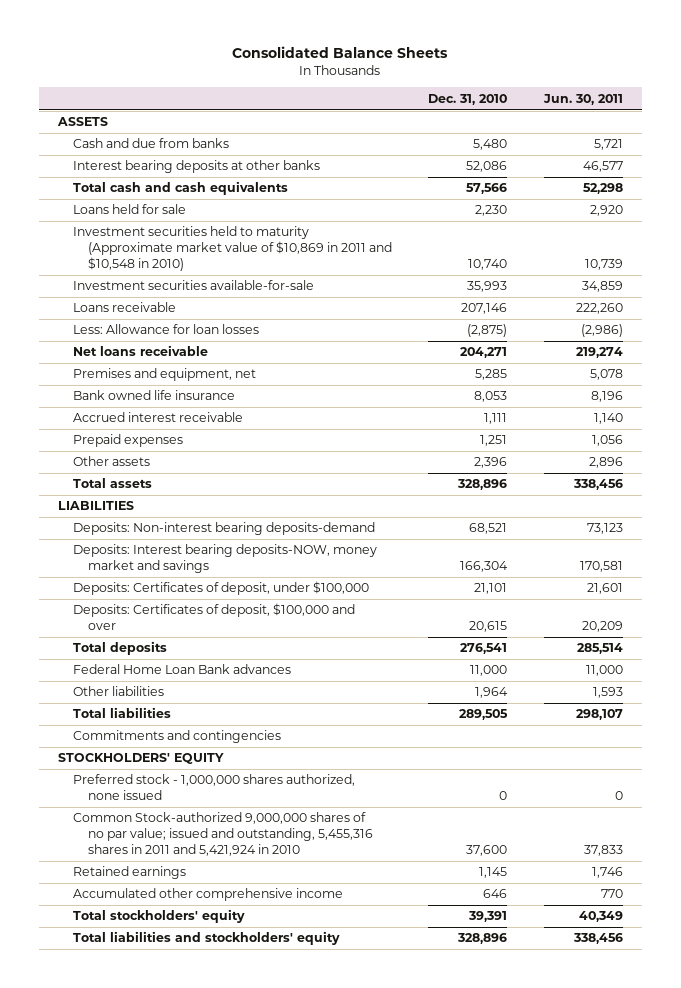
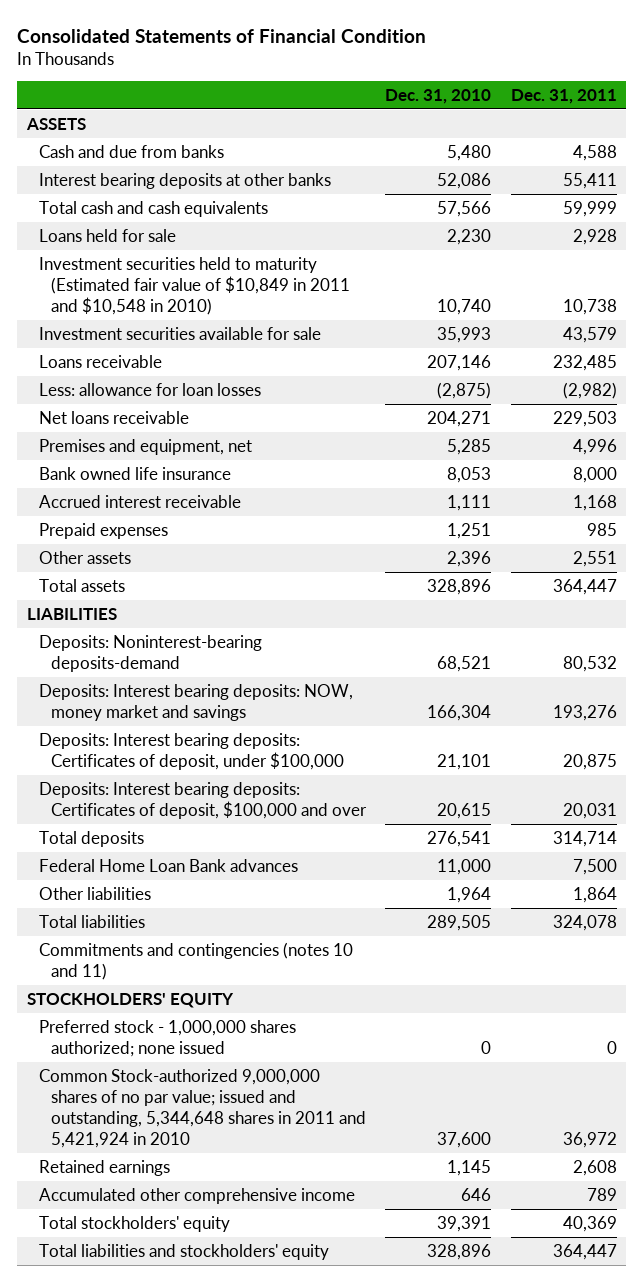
[232,46,449,59] Consolidated Balance Sheets -> [17,28,427,43] Consolidated Statements of Financial Condition
[543,93,624,105] Jun. 30, 2011 -> none
none -> [510,88,617,104] Dec. 31, 2011
[72,226,392,272] Investment securities held to maturity (Approximate market value of $10,869 in 2011 and $10,548 in 2010) -> [39,256,351,315] Investment securities held to maturity (Estimated fair value of $10,849 in 2011 and $10,548 in 2010)
[72,280,314,291] Investment securities available-for-sale -> [39,326,322,340] Investment securities available for sale
[72,324,259,335] Less: Allowance for loan losses -> [39,382,262,396] Less: allowance for loan losses
[72,522,375,536] Deposits: Non-interest bearing deposits-demand -> [39,634,263,672] Deposits: Noninterest-bearing deposits-demand
[72,544,377,574] Deposits: Interest bearing deposits-NOW, money market and savings -> [39,683,354,721] Deposits: Interest bearing deposits: NOW, money market and savings
[72,581,369,596] Deposits: Certificates of deposit, under $100,000 -> [39,732,345,770] Deposits: Interest bearing deposits: Certificates of deposit, under $100,000
[72,603,355,631] Deposits: Certificates of deposit, $100,000 and over -> [39,781,368,819] Deposits: Interest bearing deposits: Certificates of deposit, $100,000 and over
[72,730,281,744] Commitments and contingencies -> [39,941,354,980] Commitments and contingencies (notes 10 and 11)
[72,774,355,801] Preferred stock - 1,000,000 shares authorized, none issued -> [39,1019,297,1057] Preferred stock - 1,000,000 shares authorized; none issued
[72,812,373,857] Common Stock-authorized 9,000,000 shares of no par value; issued and outstanding, 5,455,316 shares in 2011 and 5,421,924 in 2010 -> [39,1068,367,1148] Common Stock-authorized 9,000,000 shares of no par value; issued and outstanding, 5,344,648 shares in 2011 and 5,421,924 in 2010

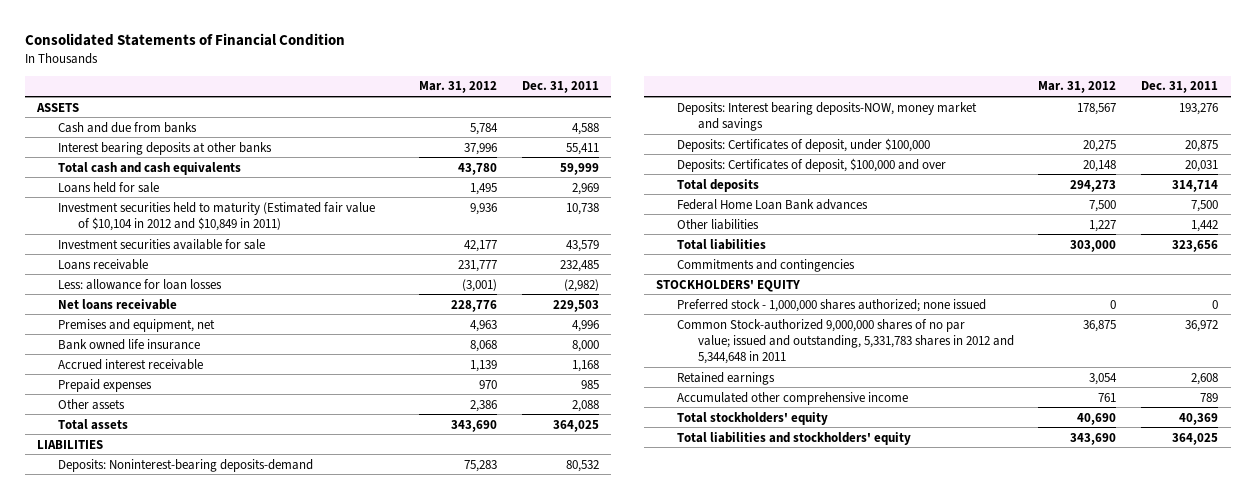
[385,88,492,104] Dec. 31, 2010 -> none
none -> [419,81,498,94] Mar. 31, 2012
[572,228,617,245] 2,928 -> [571,182,599,195] 2,969
[39,256,351,315] Investment securities held to maturity (Estimated fair value of $10,849 in 2011 and $10,548 in 2010) -> [57,201,375,231] Investment securities held to maturity (Estimated fair value of $10,104 in 2012 and $10,849 in 2011)
[572,550,617,567] 2,551 -> [571,399,599,412] 2,088
[552,578,617,595] 364,447 -> [552,419,599,432] 364,025
[39,683,354,721] Deposits: Interest bearing deposits: NOW, money market and savings -> [677,101,978,131] Deposits: Interest bearing deposits-NOW, money market and savings
[39,732,345,770] Deposits: Interest bearing deposits: Certificates of deposit, under $100,000 -> [677,137,931,152] Deposits: Certificates of deposit, under $100,000
[39,781,368,819] Deposits: Interest bearing deposits: Certificates of deposit, $100,000 and over -> [677,157,947,172] Deposits: Certificates of deposit, $100,000 and over
[572,886,617,903] 1,864 -> [1191,219,1219,232] 1,442
[552,914,617,931] 324,078 -> [1172,239,1219,252] 323,656
[39,941,354,980] Commitments and contingencies (notes 10 and 11) -> [677,258,856,272] Commitments and contingencies
[39,1068,367,1148] Common Stock-authorized 9,000,000 shares of no par value; issued and outstanding, 5,344,648 shares in 2011 and 5,421,924 in 2010 -> [677,318,1014,365] Common Stock-authorized 9,000,000 shares of no par value; issued and outstanding, 5,331,783 shares in 2012 and 5,344,648 in 2011
[552,1243,617,1260] 364,447 -> [1172,432,1219,445] 364,025

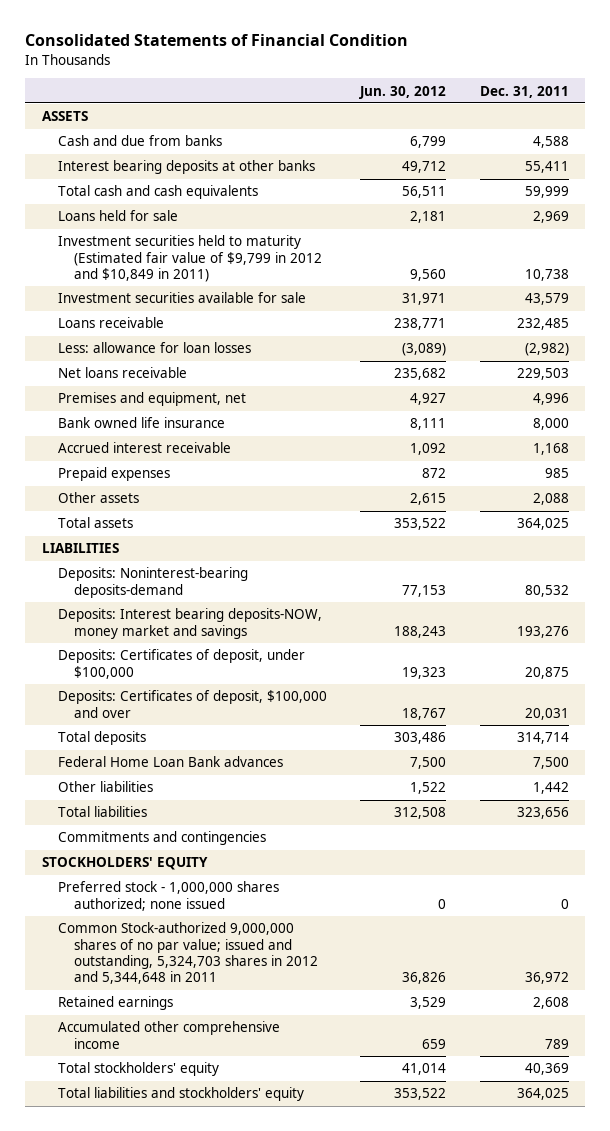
[419,81,498,94] Mar. 31, 2012 -> none
none -> [359,85,447,99] Jun. 30, 2012
[57,201,375,231] Investment securities held to maturity (Estimated fair value of $10,104 in 2012 and $10,849 in 2011) -> [57,235,323,283] Investment securities held to maturity (Estimated fair value of $9,799 in 2012 and $10,849 in 2011)
[677,318,1014,365] Common Stock-authorized 9,000,000 shares of no par value; issued and outstanding, 5,331,783 shares in 2012 and 5,344,648 in 2011 -> [57,922,319,985] Common Stock-authorized 9,000,000 shares of no par value; issued and outstanding, 5,324,703 shares in 2012 and 5,344,648 in 2011

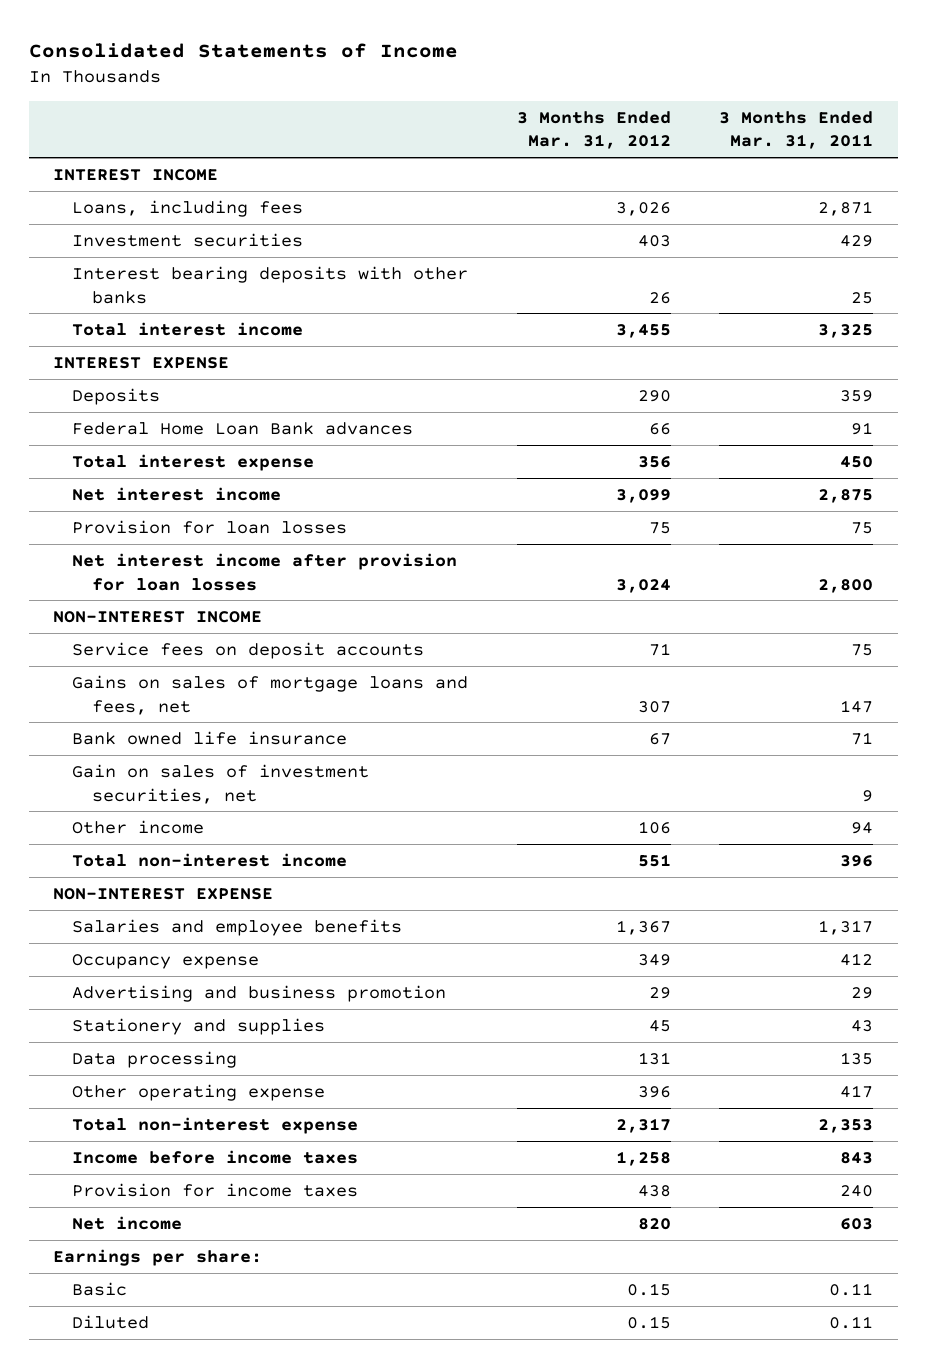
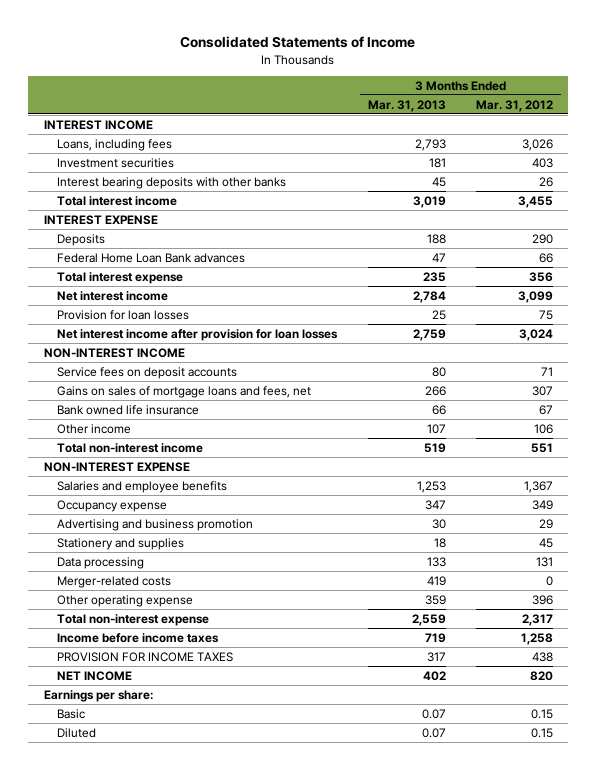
[719,110,874,150] 3 Months Ended Mar. 31, 2011 -> none
none -> [367,99,446,112] Mar. 31, 2013
[72,763,370,804] Gain on sales of investment securities, net -> none
none -> [57,575,172,588] Merger-related costs
[72,1182,359,1197] Provision for income taxes -> [57,651,234,662] PROVISION FOR INCOME TAXES
[72,1215,183,1230] Net income -> [57,670,133,681] NET INCOME

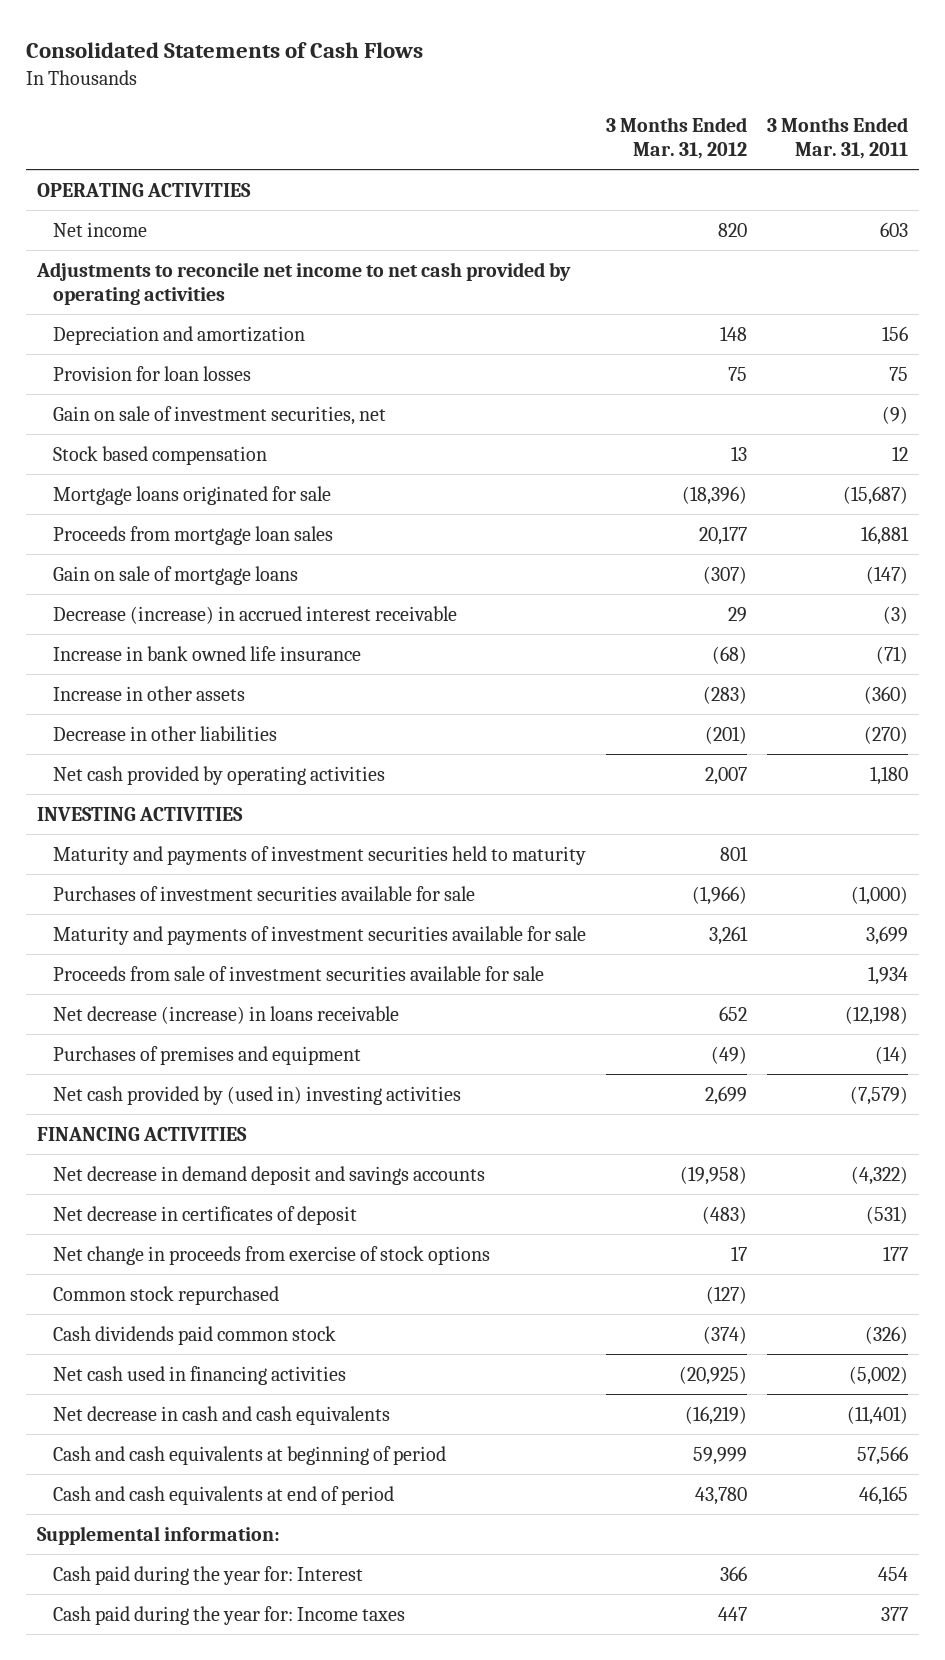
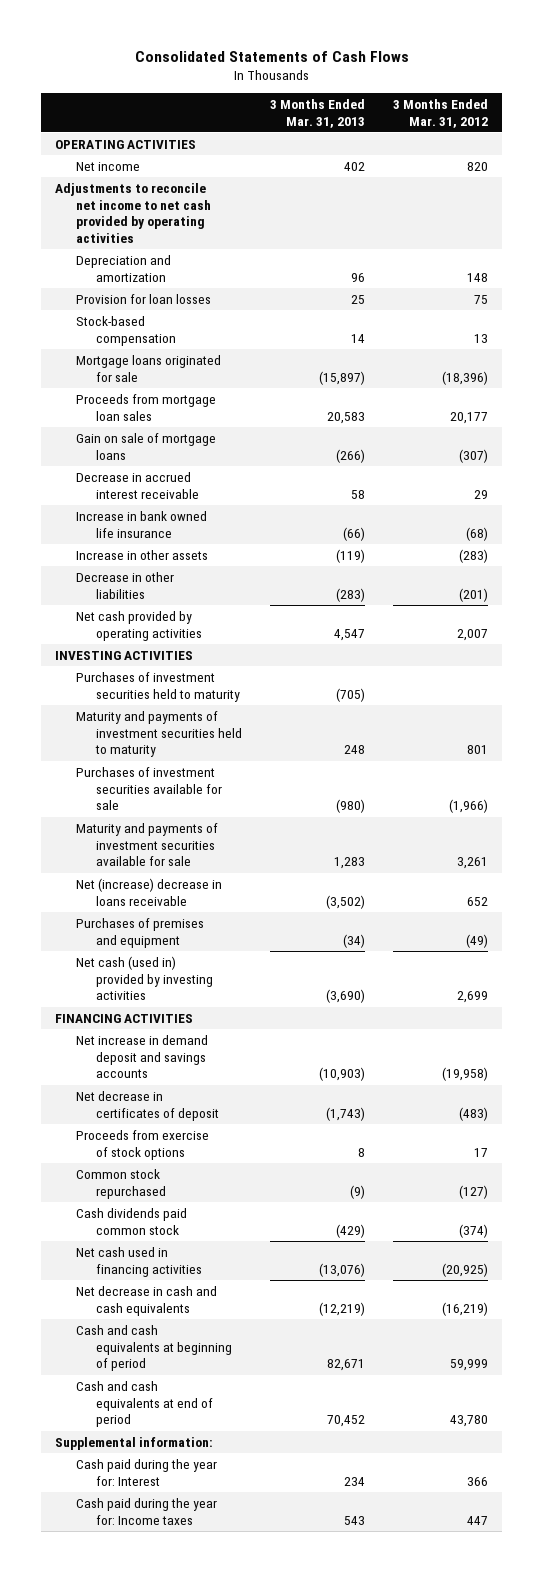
[767,116,909,160] 3 Months Ended Mar. 31, 2011 -> none
none -> [270,98,366,128] 3 Months Ended Mar. 31, 2013
[52,405,386,425] Gain on sale of investment securities, net -> none
[52,445,267,465] Stock based compensation -> [75,315,177,346] Stock-based compensation
[52,605,457,624] Decrease (increase) in accrued interest receivable -> [75,471,200,499] Decrease in accrued interest receivable
none -> [75,671,241,702] Purchases of investment securities held to maturity
[52,965,544,981] Proceeds from sale of investment securities available for sale -> none
[52,1005,399,1024] Net decrease (increase) in loans receivable -> [75,877,222,906] Net (increase) decrease in loans receivable
[52,1085,461,1105] Net cash provided by (used in) investing activities -> [75,955,214,1001] Net cash (used in) provided by investing activities
[52,1165,485,1185] Net decrease in demand deposit and savings accounts -> [75,1034,208,1079] Net increase in demand deposit and savings accounts
[52,1245,490,1265] Net change in proceeds from exercise of stock options -> [75,1129,209,1160] Proceeds from exercise of stock options

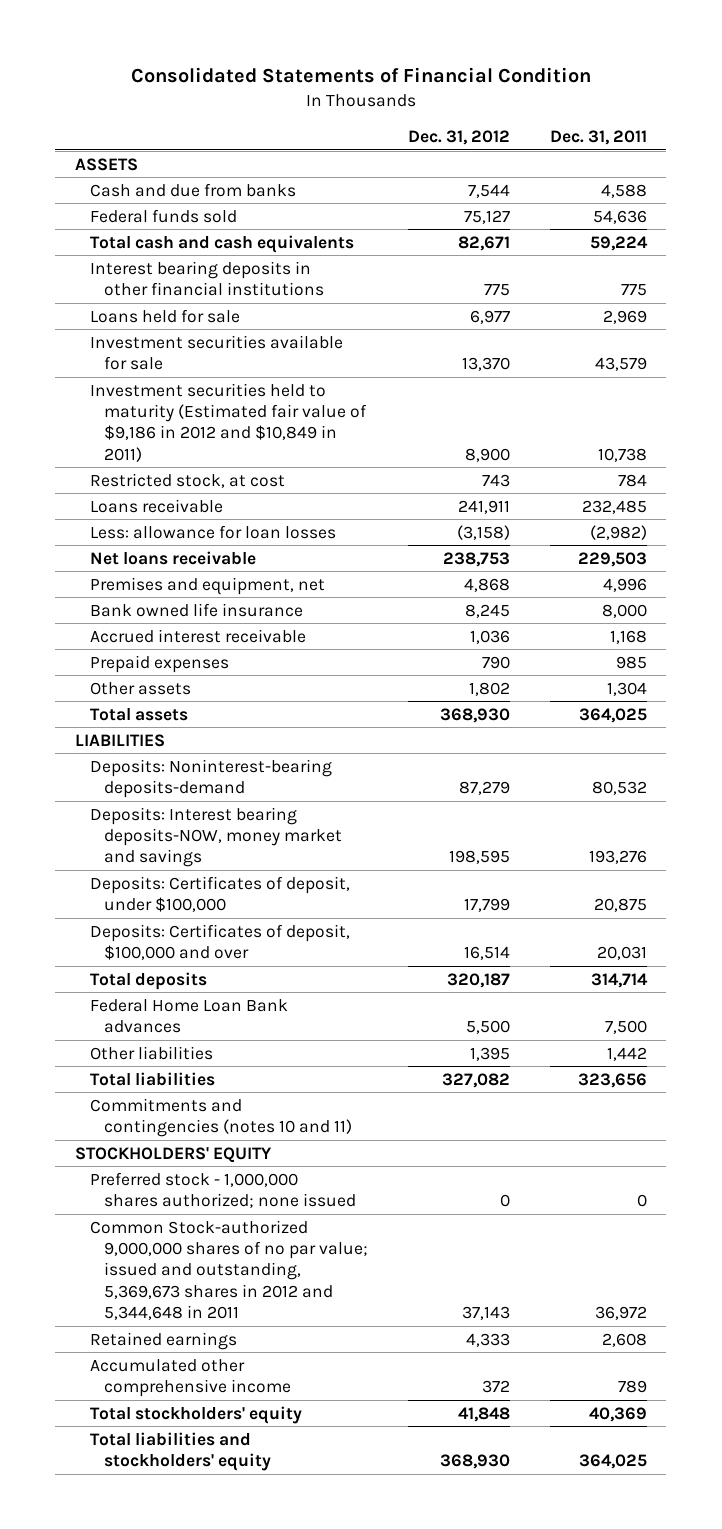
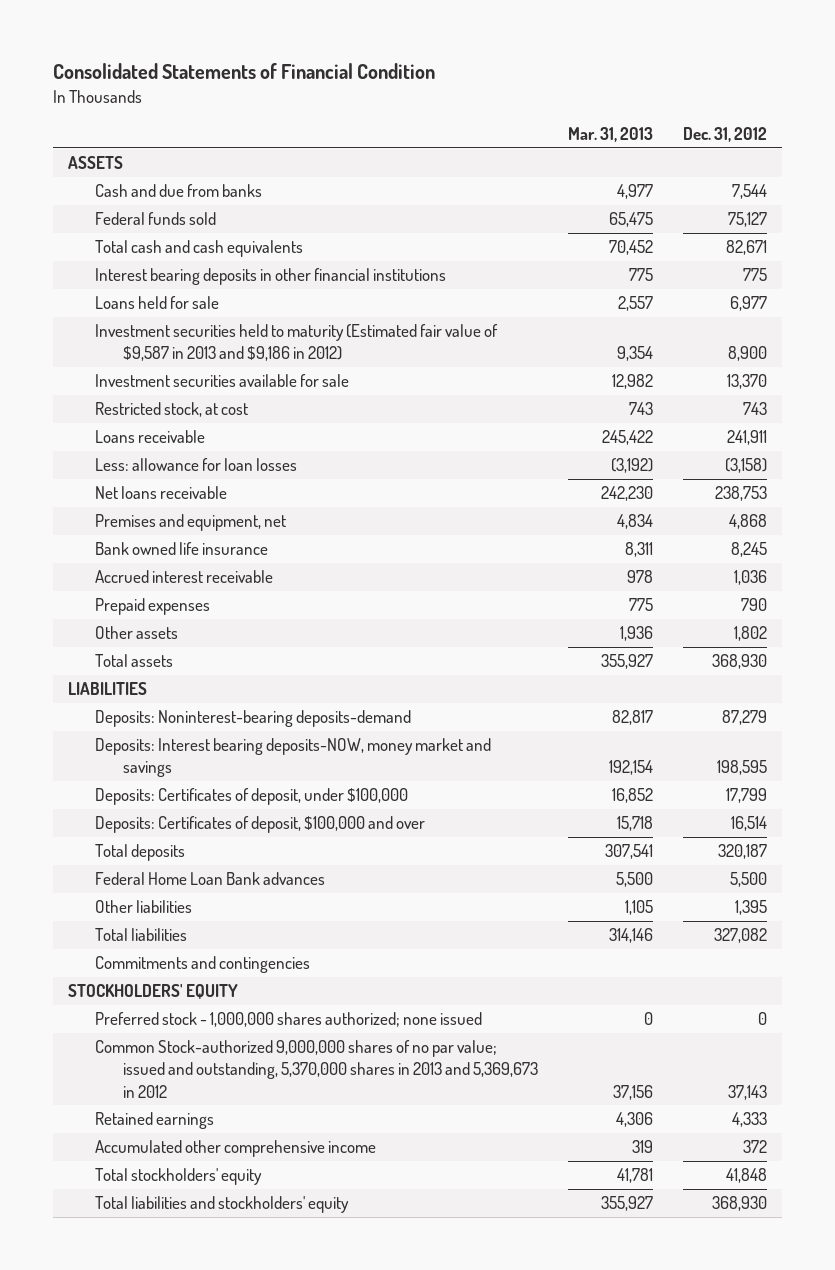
[549,129,647,145] Dec. 31, 2011 -> none
none -> [568,127,654,143] Mar. 31, 2013
none -> [95,324,499,362] Investment securities held to maturity (Estimated fair value of $9,587 in 2013 and $9,186 in 2012)
[89,382,368,462] Investment securities held to maturity (Estimated fair value of $9,186 in 2012 and $10,849 in 2011) -> none
[89,1097,353,1138] Commitments and contingencies (notes 10 and 11) -> [95,956,311,974] Commitments and contingencies
[89,1219,369,1321] Common Stock-authorized 9,000,000 shares of no par value; issued and outstanding, 5,369,673 shares in 2012 and 5,344,648 in 2011 -> [95,1040,538,1098] Common Stock-authorized 9,000,000 shares of no par value; issued and outstanding, 5,370,000 shares in 2013 and 5,369,673 in 2012

